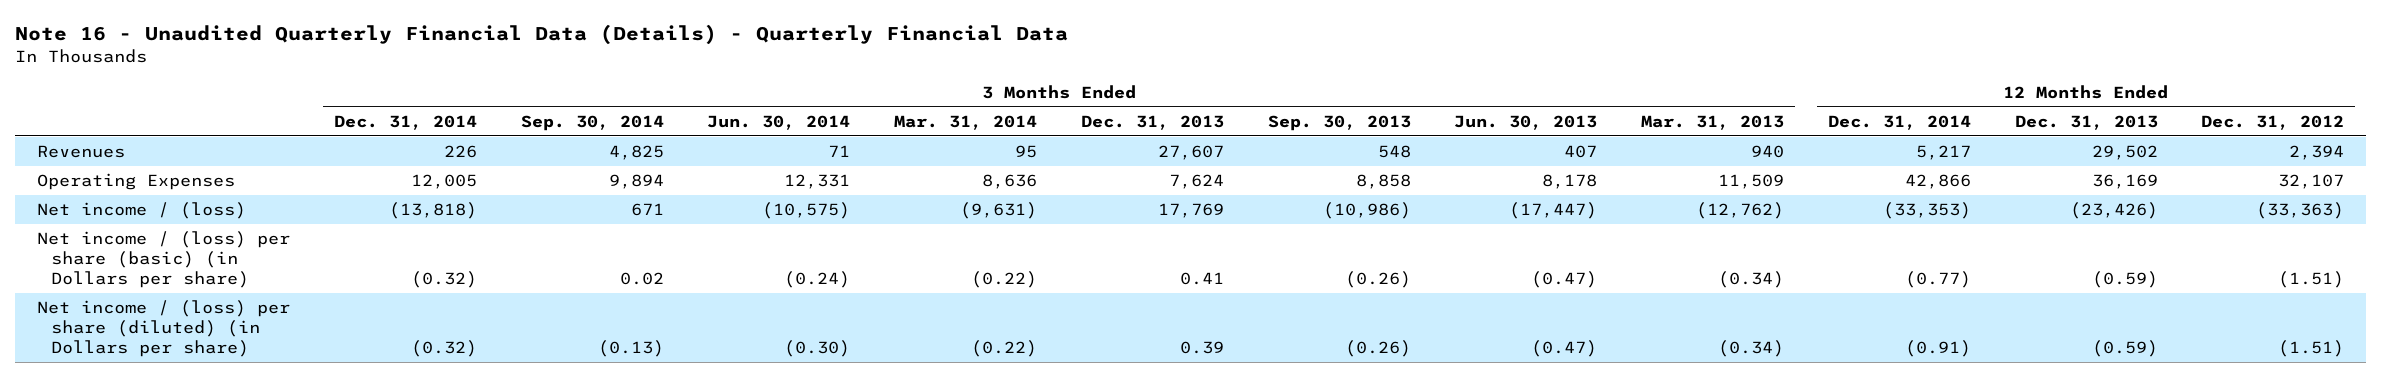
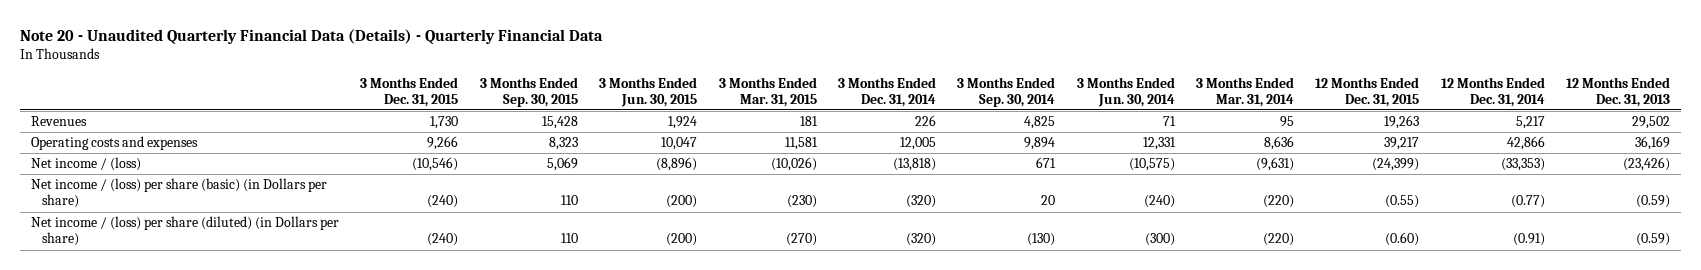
[15,24,1069,46] Note 16 - Unaudited Quarterly Financial Data (Details) - Quarterly Financial Data -> [20,29,604,45] Note 20 - Unaudited Quarterly Financial Data (Details) - Quarterly Financial Data
[1080,114,1224,130] Dec. 31, 2013 -> none
[1267,114,1411,131] Sep. 30, 2013 -> none
[1454,114,1598,130] Jun. 30, 2013 -> none
[1641,114,1785,130] Mar. 31, 2013 -> none
[2201,114,2345,130] Dec. 31, 2012 -> none
none -> [360,76,459,107] 3 Months Ended Dec. 31, 2015
none -> [479,76,578,107] 3 Months Ended Sep. 30, 2015
none -> [599,76,698,107] 3 Months Ended Jun. 30, 2015
none -> [718,76,817,107] 3 Months Ended Mar. 31, 2015
none -> [1315,76,1420,107] 12 Months Ended Dec. 31, 2015
[37,173,236,191] Operating Expenses -> [31,136,199,151] Operating costs and expenses
[410,271,477,289] (0.32) -> [905,195,936,209] (320)
[619,272,664,286] 0.02 -> [1041,195,1056,206] 20
[784,271,851,289] (0.24) -> [1143,195,1175,209] (240)
[971,271,1038,289] (0.22) -> [1263,195,1295,209] (220)
[410,340,477,358] (0.32) -> [905,233,936,247] (320)
[597,340,664,358] (0.13) -> [1027,233,1056,247] (130)
[784,340,851,358] (0.30) -> [1144,233,1175,247] (300)
[971,340,1038,358] (0.22) -> [1263,233,1295,247] (220)

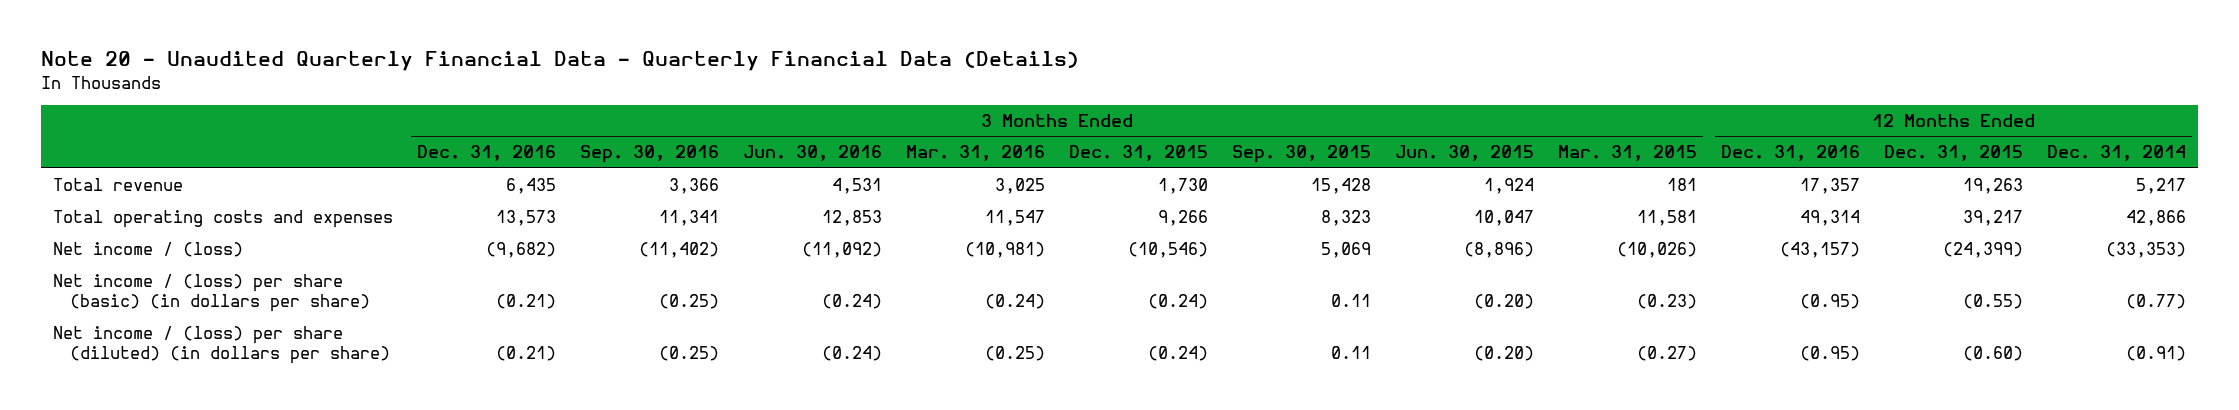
[20,29,604,45] Note 20 - Unaudited Quarterly Financial Data (Details) - Quarterly Financial Data -> [40,51,1079,72] Note 20 - Unaudited Quarterly Financial Data - Quarterly Financial Data (Details)
[837,76,936,107] 3 Months Ended Dec. 31, 2014 -> none
[957,76,1056,107] 3 Months Ended Sep. 30, 2014 -> none
[1076,76,1175,107] 3 Months Ended Jun. 30, 2014 -> none
[1196,76,1295,107] 3 Months Ended Mar. 31, 2014 -> none
[1566,76,1671,107] 12 Months Ended Dec. 31, 2013 -> none
none -> [417,145,557,162] Dec. 31, 2016
none -> [580,145,720,164] Sep. 30, 2016
none -> [743,145,883,162] Jun. 30, 2016
none -> [906,145,1046,162] Mar. 31, 2016
none -> [1721,145,1861,162] Dec. 31, 2016
[31,116,88,127] Revenues -> [52,177,183,191] Total revenue
[31,136,199,151] Operating costs and expenses -> [52,209,393,228] Total operating costs and expenses
[31,178,328,209] Net income / (loss) per share (basic) (in Dollars per share) -> [52,273,371,313] Net income / (loss) per share (basic) (in dollars per share)
[427,195,459,209] (240) -> [1148,294,1209,310] (0.24)
[560,195,578,206] 110 -> [1331,294,1372,308] 0.11
[666,195,698,209] (200) -> [1474,294,1535,310] (0.20)
[786,195,817,209] (230) -> [1637,294,1698,310] (0.23)
[31,216,340,247] Net income / (loss) per share (diluted) (in Dollars per share) -> [52,325,391,365] Net income / (loss) per share (diluted) (in dollars per share)
[427,233,459,247] (240) -> [1148,346,1209,362] (0.24)
[560,233,578,244] 110 -> [1331,346,1372,360] 0.11
[666,233,698,247] (200) -> [1474,346,1535,362] (0.20)
[785,233,817,247] (270) -> [1637,346,1698,362] (0.27)

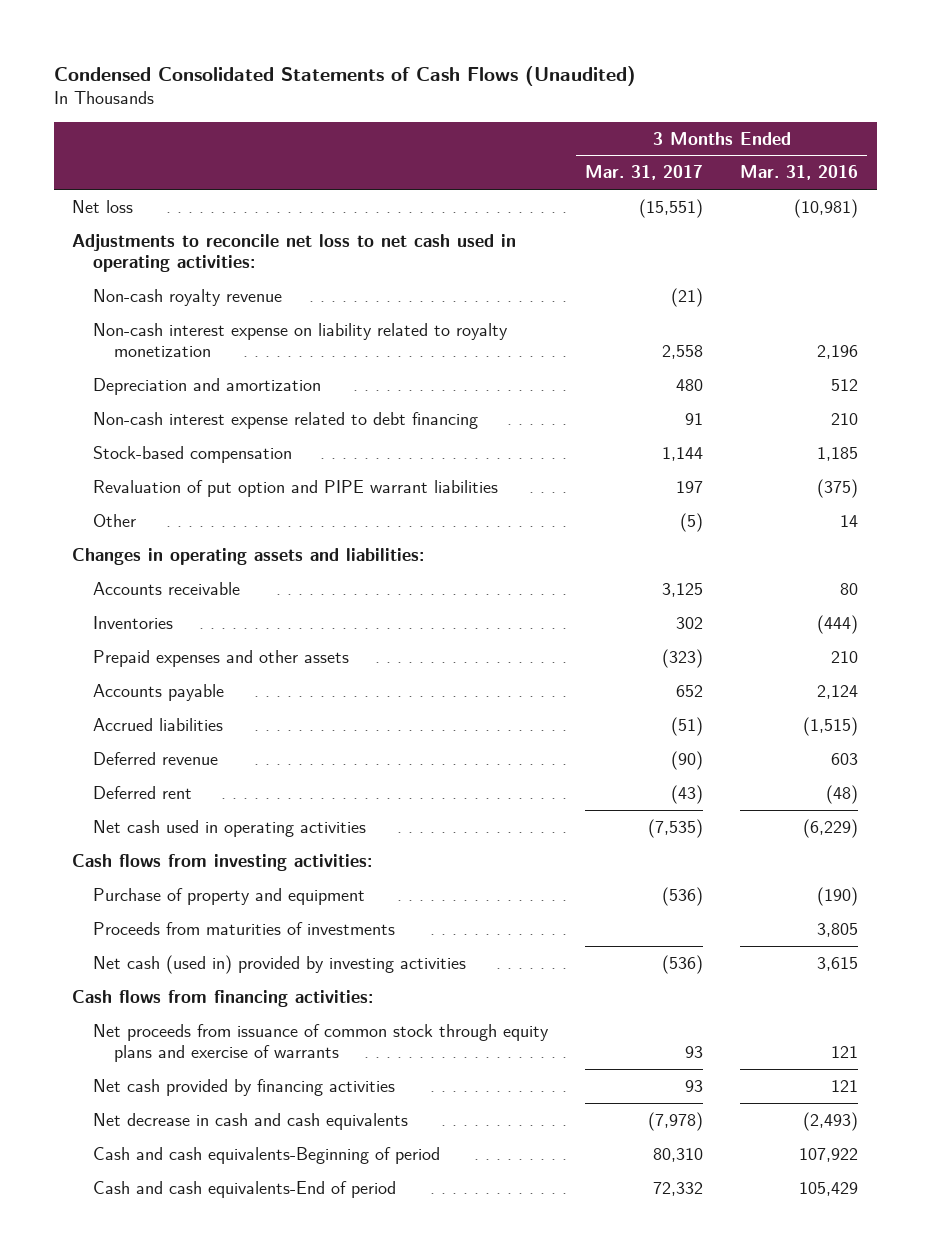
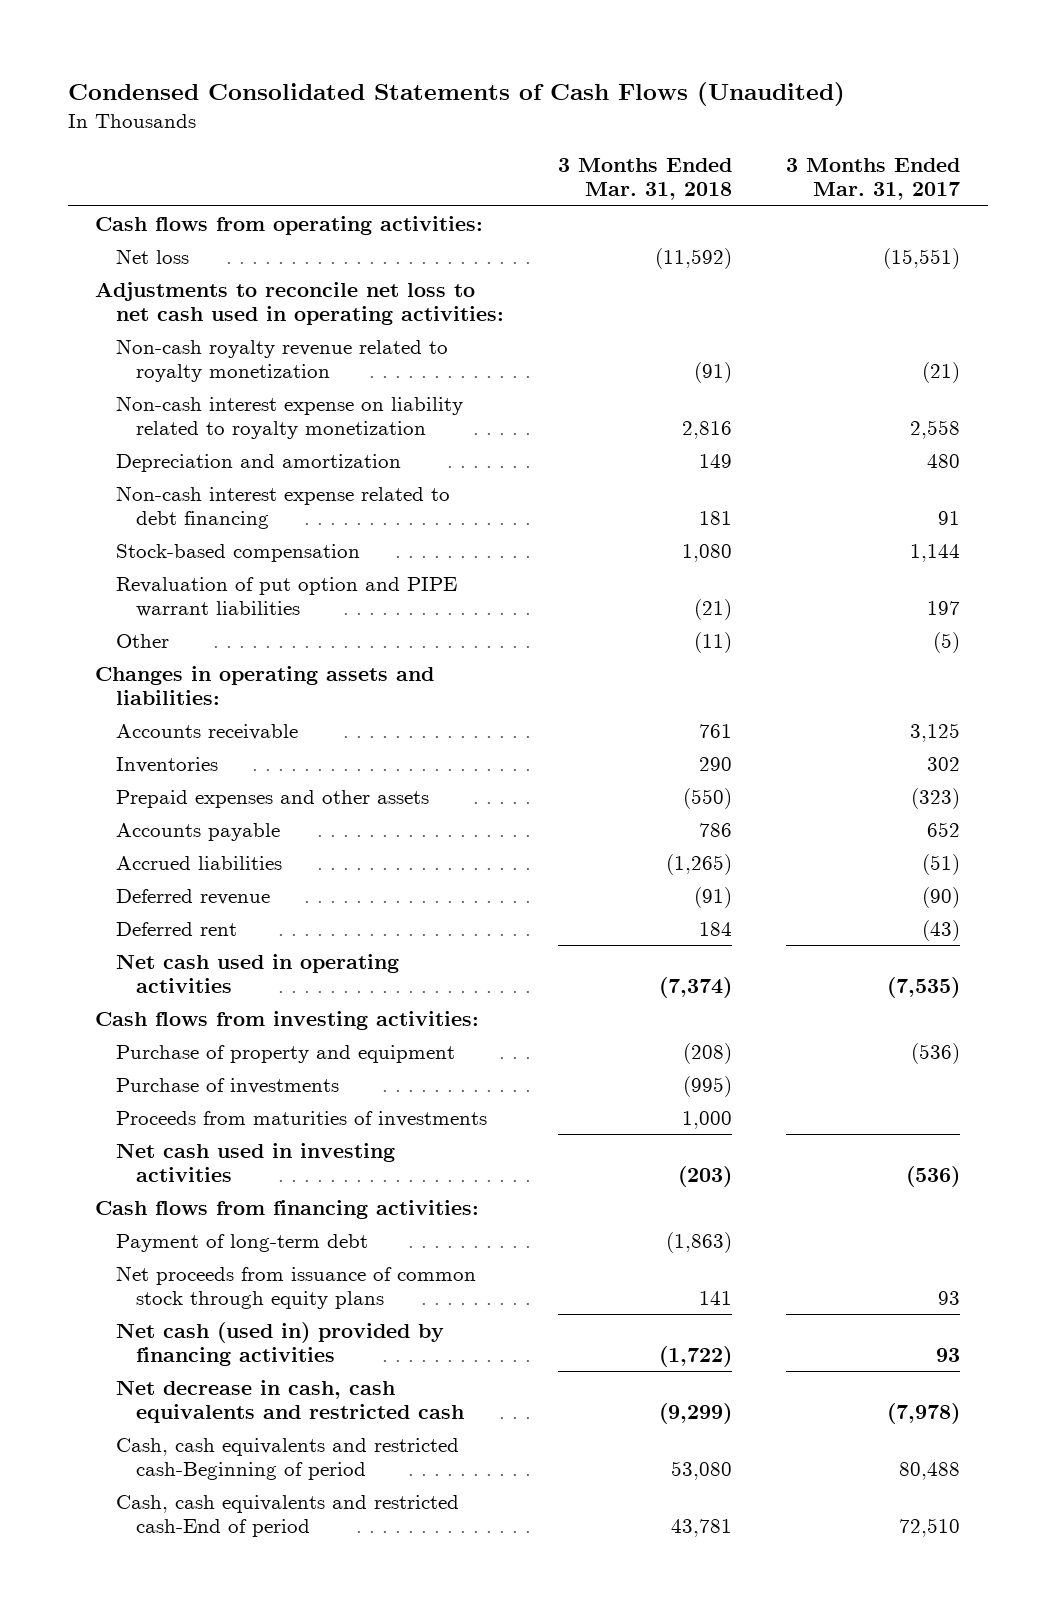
[740,165,859,181] Mar. 31, 2016 -> none
none -> [558,157,733,201] 3 Months Ended Mar. 31, 2018
none -> [95,215,484,235] Cash flows from operating activities:
[93,288,283,306] Non-cash royalty revenue -> [115,338,448,382] Non-cash royalty revenue related to royalty monetization
none -> [115,1077,339,1094] Purchase of investments
[93,954,467,974] Net cash (used in) provided by investing activities -> [115,1142,395,1182] Net cash used in investing activities
none -> [115,1233,368,1252] Payment of long-term debt
[93,1023,550,1063] Net proceeds from issuance of common stock through equity plans and exercise of warrants -> [115,1265,476,1309] Net proceeds from issuance of common stock through equity plans
[93,1078,396,1096] Net cash provided by financing activities -> [115,1321,444,1366] Net cash (used in) provided by financing activities
[93,1112,409,1130] Net decrease in cash and cash equivalents -> [115,1379,465,1423] Net decrease in cash, cash equivalents and restricted cash
[93,1146,441,1164] Cash and cash equivalents-Beginning of period -> [115,1437,459,1480] Cash, cash equivalents and restricted cash-Beginning of period
[653,1147,704,1162] 80,310 -> [899,1461,961,1480] 80,488
[93,1180,397,1198] Cash and cash equivalents-End of period -> [115,1494,459,1537] Cash, cash equivalents and restricted cash-End of period
[653,1181,704,1196] 72,332 -> [899,1517,961,1537] 72,510

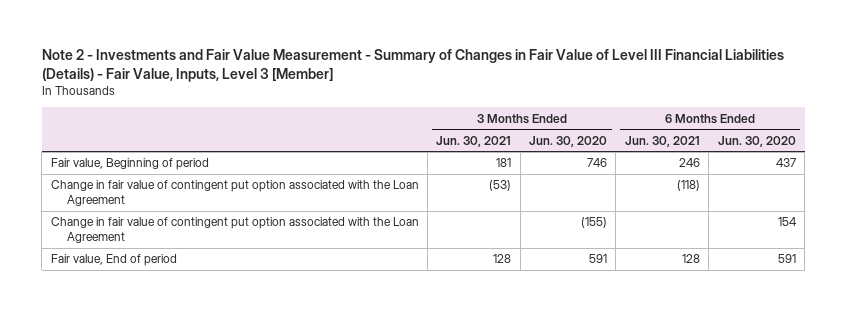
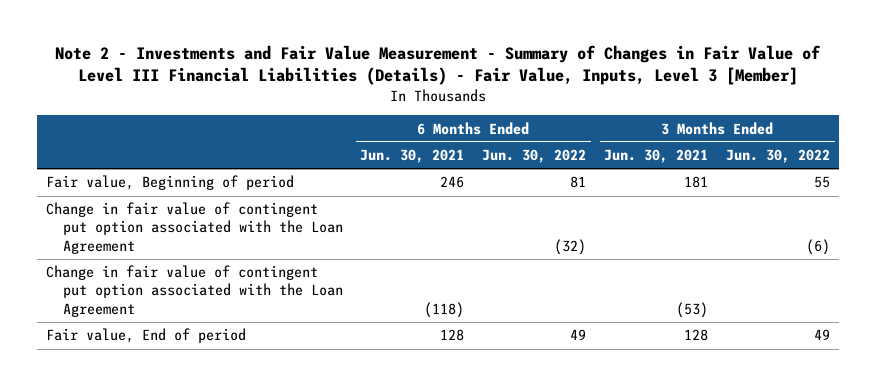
[529,135,608,147] Jun. 30, 2020 -> none
[717,135,796,147] Jun. 30, 2020 -> none
none -> [482,149,587,164] Jun. 30, 2022
none -> [726,149,831,164] Jun. 30, 2022
[50,180,419,207] Change in fair value of contingent put option associated with the Loan Agreement -> [45,265,343,317] Change in fair value of contingent put option associated with the Loan Agreement

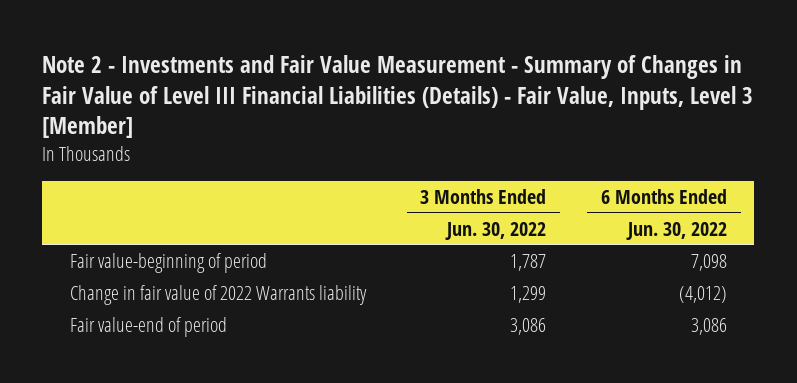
[360,149,465,164] Jun. 30, 2021 -> none
[604,149,709,164] Jun. 30, 2021 -> none
[45,265,343,317] Change in fair value of contingent put option associated with the Loan Agreement -> none
[45,175,294,191] Fair value, Beginning of period -> [69,252,267,273] Fair value-beginning of period
[570,176,587,189] 81 -> [691,253,728,271] 7,098
[814,176,831,189] 55 -> [510,253,547,271] 1,787
[45,202,343,254] Change in fair value of contingent put option associated with the Loan Agreement -> [69,284,367,305] Change in fair value of 2022 Warrants liability
[554,238,587,255] (32) -> [679,285,728,303] (4,012)
[806,238,831,255] (6) -> [510,285,547,303] 1,299
[45,328,246,344] Fair value, End of period -> [69,316,227,337] Fair value-end of period
[570,329,587,341] 49 -> [691,317,728,335] 3,086
[814,329,831,341] 49 -> [510,317,547,335] 3,086

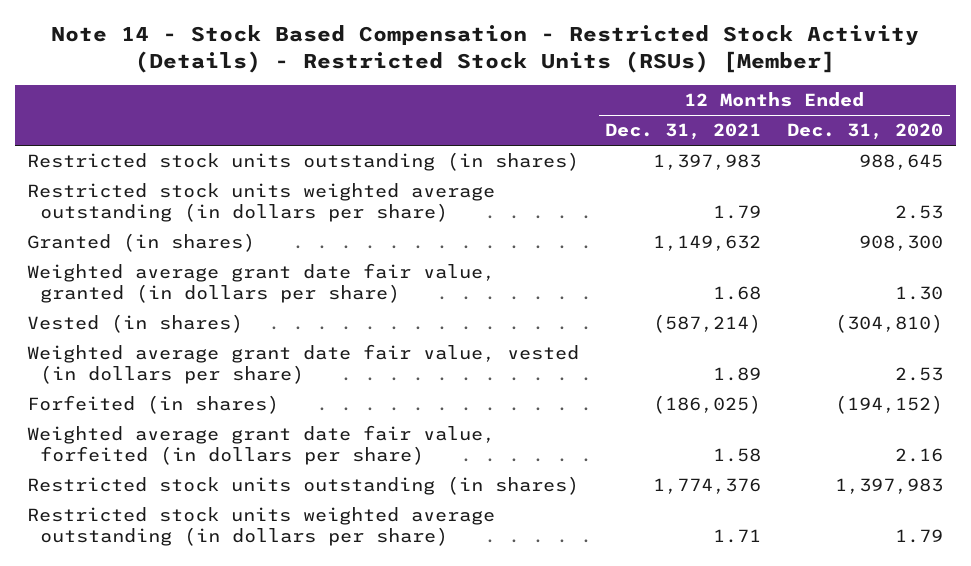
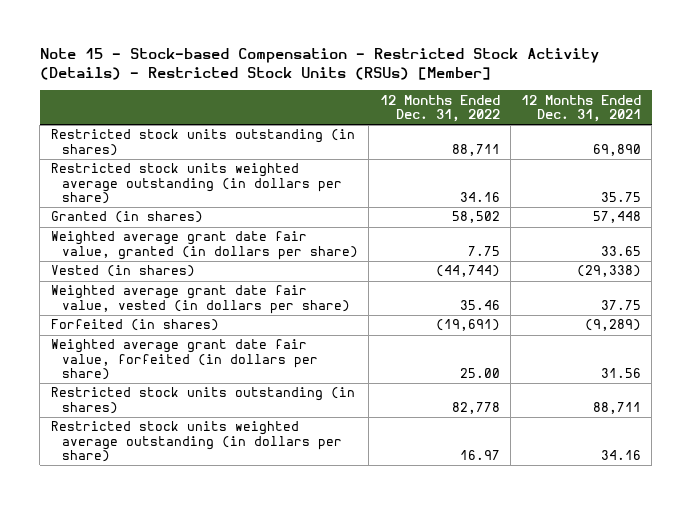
[51,25,920,74] Note 14 - Stock Based Compensation - Restricted Stock Activity (Details) - Restricted Stock Units (RSUs) [Member] -> [39,47,599,80] Note 15 - Stock-based Compensation - Restricted Stock Activity (Details) - Restricted Stock Units (RSUs) [Member]
[787,123,944,141] Dec. 31, 2020 -> none
none -> [379,94,500,122] 12 Months Ended Dec. 31, 2022
[653,153,762,170] 1,397,983 -> [593,143,642,156] 69,890
[713,205,762,220] 1.79 -> [601,192,642,203] 35.75
[653,234,762,251] 1,149,632 -> [593,211,642,224] 57,448
[713,286,762,301] 1.68 -> [601,245,642,256] 33.65
[653,313,762,333] (587,214) -> [577,265,642,278] (29,338)
[713,367,762,382] 1.89 -> [601,299,642,310] 37.75
[653,394,762,414] (186,025) -> [585,319,642,332] (9,289)
[713,448,762,463] 1.58 -> [601,368,642,379] 31.56
[653,477,762,494] 1,774,376 -> [593,401,642,414] 88,711
[713,529,762,544] 1.71 -> [601,450,642,461] 34.16

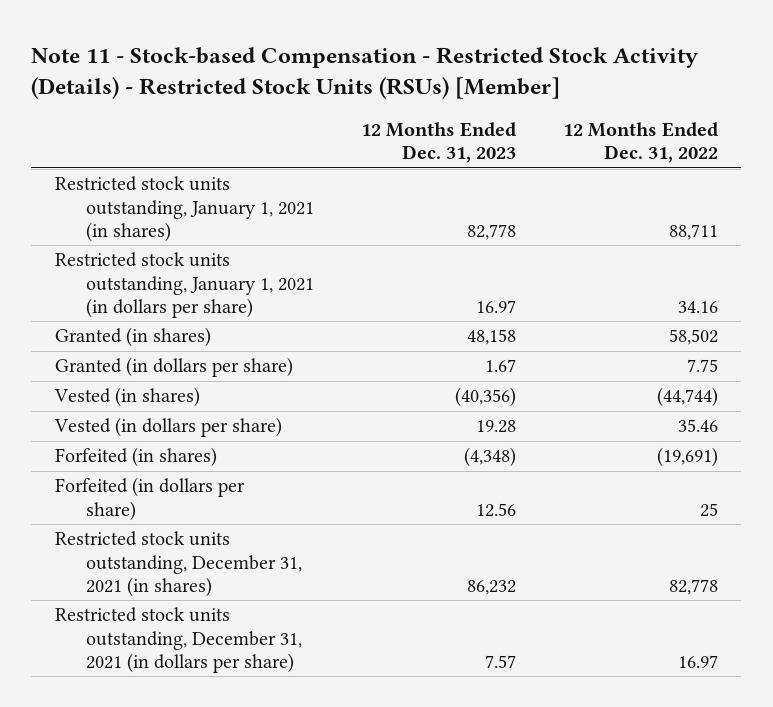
[39,47,599,80] Note 15 - Stock-based Compensation - Restricted Stock Activity (Details) - Restricted Stock Units (RSUs) [Member] -> [31,46,700,100] Note 11 - Stock-based Compensation - Restricted Stock Activity (Details) - Restricted Stock Units (RSUs) [Member]
[521,94,642,122] 12 Months Ended Dec. 31, 2021 -> none
none -> [361,121,517,164] 12 Months Ended Dec. 31, 2023
[50,129,355,156] Restricted stock units outstanding (in shares) -> [54,176,315,243] Restricted stock units outstanding, January 1, 2021 (in shares)
[50,163,343,205] Restricted stock units weighted average outstanding (in dollars per share) -> [54,252,315,319] Restricted stock units outstanding, January 1, 2021 (in dollars per share)
[50,231,359,260] Weighted average grant date fair value, granted (in dollars per share) -> [54,357,293,378] Granted (in dollars per share)
[50,285,351,314] Weighted average grant date fair value, vested (in dollars per share) -> [53,417,282,438] Vested (in dollars per share)
[50,339,319,381] Weighted average grant date fair value, forfeited (in dollars per share) -> [54,477,245,521] Forfeited (in dollars per share)
[459,368,500,379] 25.00 -> [699,502,718,517] 25
[50,387,355,414] Restricted stock units outstanding (in shares) -> [54,531,303,598] Restricted stock units outstanding, December 31, 2021 (in shares)
[50,421,343,463] Restricted stock units weighted average outstanding (in dollars per share) -> [54,607,303,674] Restricted stock units outstanding, December 31, 2021 (in dollars per share)

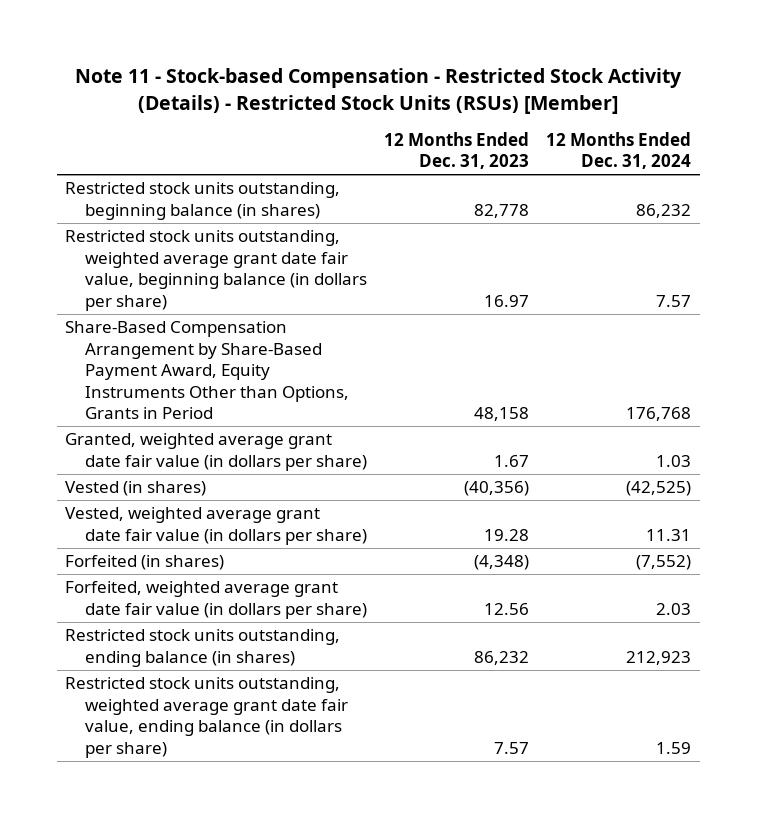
[562,121,718,164] 12 Months Ended Dec. 31, 2022 -> none
none -> [546,131,692,170] 12 Months Ended Dec. 31, 2024
[54,176,315,243] Restricted stock units outstanding, January 1, 2021 (in shares) -> [65,182,341,220] Restricted stock units outstanding, beginning balance (in shares)
[54,252,315,319] Restricted stock units outstanding, January 1, 2021 (in dollars per share) -> [65,230,368,311] Restricted stock units outstanding, weighted average grant date fair value, beginning balance (in dollars per share)
[54,327,211,348] Granted (in shares) -> [65,321,350,420] Share-Based Compensation Arrangement by Share-Based Payment Award, Equity Instruments Other than Options, Grants in Period
[54,357,293,378] Granted (in dollars per share) -> [65,433,368,471] Granted, weighted average grant date fair value (in dollars per share)
[53,417,282,438] Vested (in dollars per share) -> [65,507,368,545] Vested, weighted average grant date fair value (in dollars per share)
[54,477,245,521] Forfeited (in dollars per share) -> [65,581,368,619] Forfeited, weighted average grant date fair value (in dollars per share)
[54,531,303,598] Restricted stock units outstanding, December 31, 2021 (in shares) -> [65,629,341,667] Restricted stock units outstanding, ending balance (in shares)
[54,607,303,674] Restricted stock units outstanding, December 31, 2021 (in dollars per share) -> [65,677,349,758] Restricted stock units outstanding, weighted average grant date fair value, ending balance (in dollars per share)

